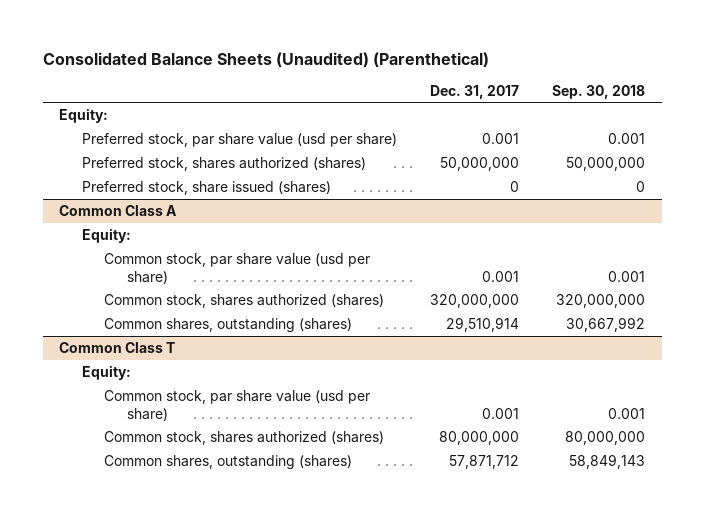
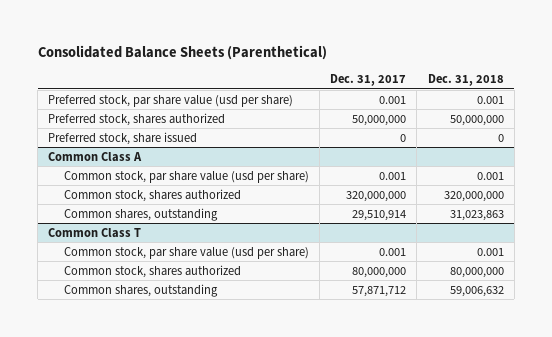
[42,51,489,67] Consolidated Balance Sheets (Unaudited) (Parenthetical) -> [37,45,327,61] Consolidated Balance Sheets (Parenthetical)
[552,84,646,99] Sep. 30, 2018 -> none
none -> [427,74,504,87] Dec. 31, 2018
[59,107,109,123] Equity: -> none
[81,156,366,171] Preferred stock, shares authorized (shares) -> [48,112,226,126] Preferred stock, shares authorized
[81,180,331,195] Preferred stock, share issued (shares) -> [48,131,198,145] Preferred stock, share issued
[81,227,131,243] Equity: -> none
[104,293,385,308] Common stock, shares authorized (shares) -> [64,188,242,202] Common stock, shares authorized
[104,317,353,332] Common shares, outstanding (shares) -> [64,207,219,221] Common shares, outstanding
[81,364,131,380] Equity: -> none
[104,430,385,445] Common stock, shares authorized (shares) -> [64,264,242,278] Common stock, shares authorized
[104,454,353,469] Common shares, outstanding (shares) -> [64,283,219,297] Common shares, outstanding

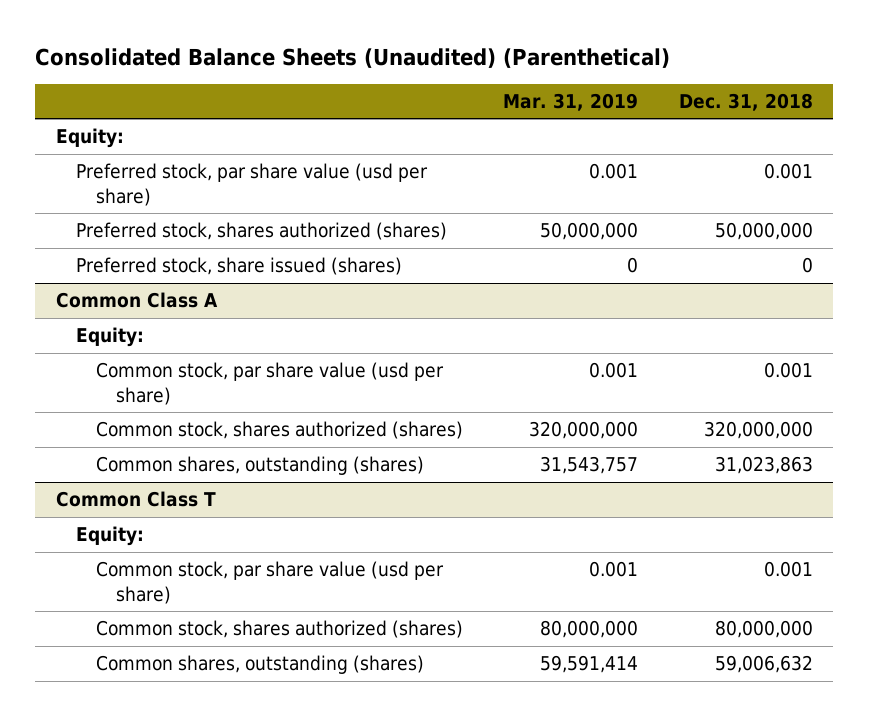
[37,45,327,61] Consolidated Balance Sheets (Parenthetical) -> [35,47,671,68] Consolidated Balance Sheets (Unaudited) (Parenthetical)
[330,74,407,87] Dec. 31, 2017 -> none
none -> [503,93,639,112] Mar. 31, 2019
none -> [55,128,124,149] Equity:
[48,112,226,126] Preferred stock, shares authorized -> [75,222,447,241] Preferred stock, shares authorized (shares)
[48,131,198,145] Preferred stock, share issued -> [75,257,402,276] Preferred stock, share issued (shares)
none -> [75,327,144,348] Equity:
[64,188,242,202] Common stock, shares authorized -> [95,421,463,440] Common stock, shares authorized (shares)
[64,207,219,221] Common shares, outstanding -> [95,456,424,476] Common shares, outstanding (shares)
none -> [75,526,144,547] Equity:
[64,264,242,278] Common stock, shares authorized -> [95,620,463,639] Common stock, shares authorized (shares)
[64,283,219,297] Common shares, outstanding -> [95,655,424,675] Common shares, outstanding (shares)

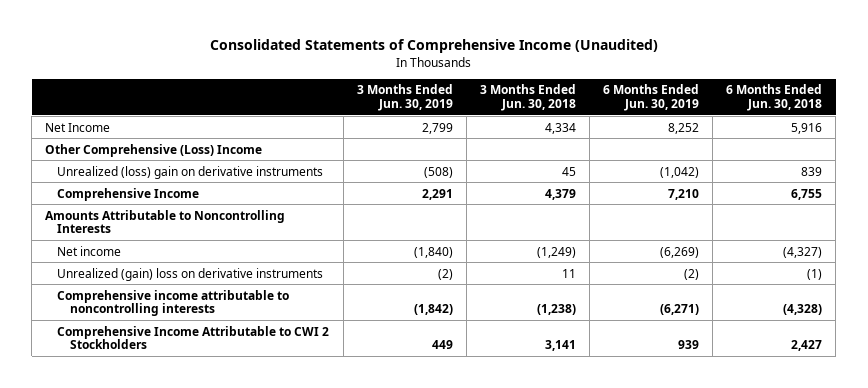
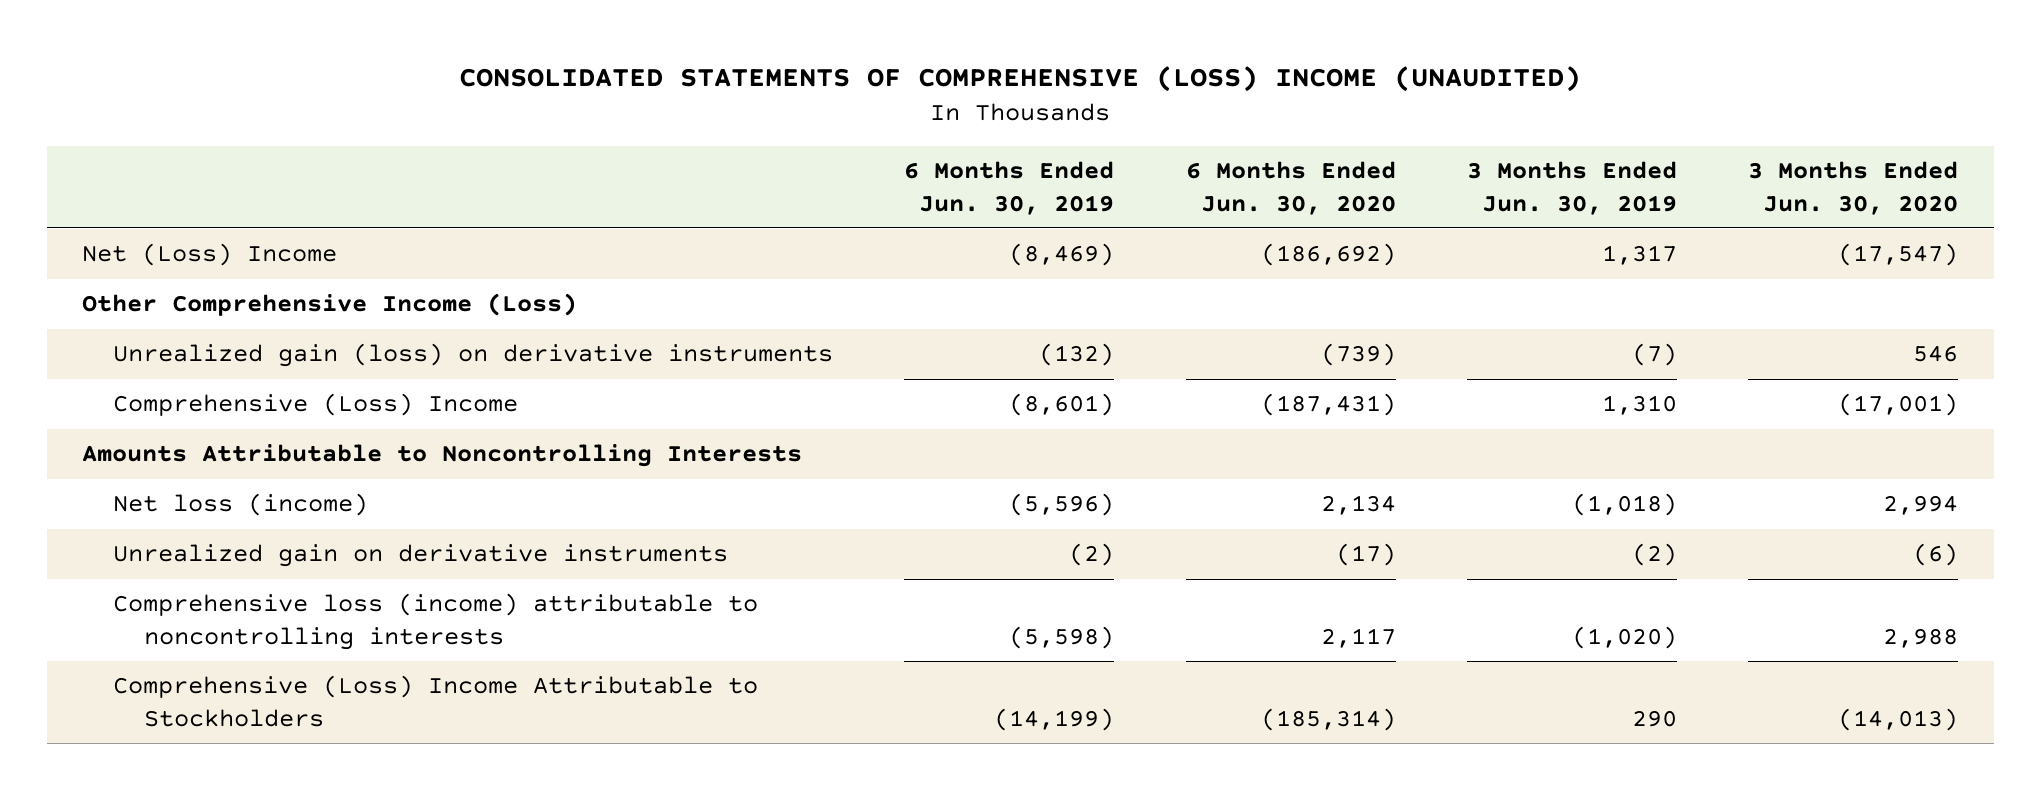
[209,39,658,54] Consolidated Statements of Comprehensive Income (Unaudited) -> [459,66,1582,93] CONSOLIDATED STATEMENTS OF COMPREHENSIVE (LOSS) INCOME (UNAUDITED)
[479,84,576,112] 3 Months Ended Jun. 30, 2018 -> none
[726,84,823,112] 6 Months Ended Jun. 30, 2018 -> none
none -> [1185,160,1396,215] 6 Months Ended Jun. 30, 2020
none -> [1748,160,1959,215] 3 Months Ended Jun. 30, 2020
[45,122,111,132] Net Income -> [82,243,338,267] Net (Loss) Income
[421,122,453,134] 2,799 -> [1602,245,1678,266] 1,317
[668,122,700,134] 8,252 -> [1009,243,1115,267] (8,469)
[45,143,263,157] Other Comprehensive (Loss) Income -> [82,293,578,317] Other Comprehensive Income (Loss)
[57,165,324,179] Unrealized (loss) gain on derivative instruments -> [113,343,834,368] Unrealized gain (loss) on derivative instruments
[423,166,453,178] (508) -> [1632,343,1678,367] (7)
[660,166,700,178] (1,042) -> [1039,343,1115,367] (132)
[57,187,200,201] Comprehensive Income -> [113,393,519,417] Comprehensive (Loss) Income
[421,188,453,200] 2,291 -> [1602,395,1678,416] 1,310
[668,188,700,200] 7,210 -> [1009,393,1115,417] (8,601)
[57,245,122,256] Net income -> [113,493,369,517] Net loss (income)
[413,246,453,258] (1,840) -> [1572,493,1678,517] (1,018)
[660,246,700,258] (6,269) -> [1009,493,1115,517] (5,596)
[57,267,324,281] Unrealized (gain) loss on derivative instruments -> [113,544,729,568] Unrealized gain on derivative instruments
[57,289,290,317] Comprehensive income attributable to noncontrolling interests -> [113,593,759,650] Comprehensive loss (income) attributable to noncontrolling interests
[413,304,453,316] (1,842) -> [1572,625,1678,649] (1,020)
[660,304,700,316] (6,271) -> [1009,625,1115,649] (5,598)
[57,325,330,350] Comprehensive Income Attributable to CWI 2 Stockholders -> [113,675,759,727] Comprehensive (Loss) Income Attributable to Stockholders
[431,340,453,350] 449 -> [1632,709,1678,727] 290
[678,340,700,350] 939 -> [994,707,1115,731] (14,199)

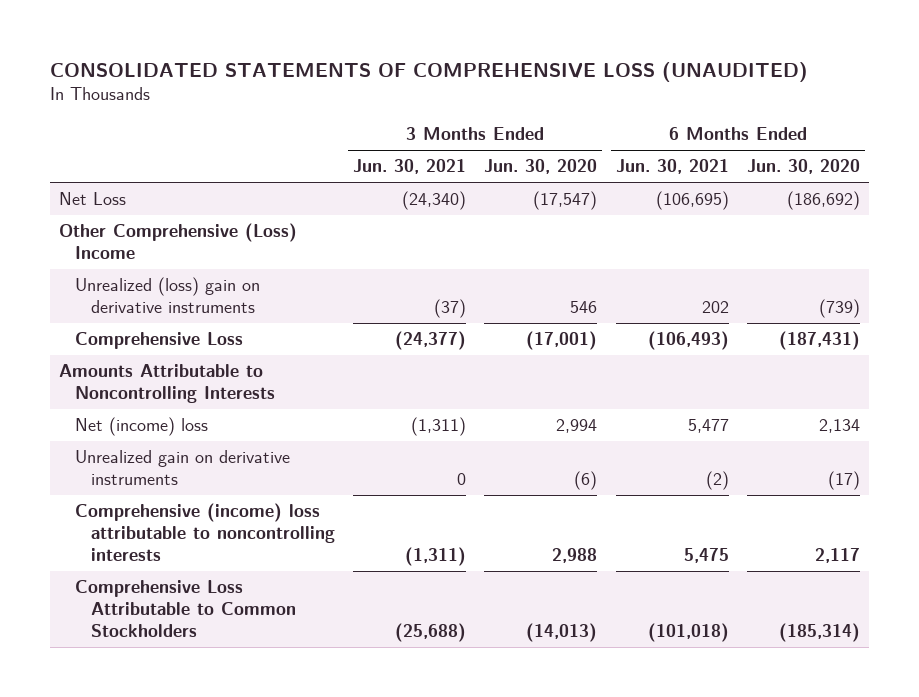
[459,66,1582,93] CONSOLIDATED STATEMENTS OF COMPREHENSIVE (LOSS) INCOME (UNAUDITED) -> [49,61,808,82] CONSOLIDATED STATEMENTS OF COMPREHENSIVE LOSS (UNAUDITED)
[904,160,1115,215] 6 Months Ended Jun. 30, 2019 -> none
[1467,160,1678,215] 3 Months Ended Jun. 30, 2019 -> none
none -> [353,159,467,175] Jun. 30, 2021
none -> [615,159,729,175] Jun. 30, 2021
[82,243,338,267] Net (Loss) Income -> [59,192,127,206] Net Loss
[82,293,578,317] Other Comprehensive Income (Loss) -> [59,223,298,259] Other Comprehensive (Loss) Income
[113,343,834,368] Unrealized gain (loss) on derivative instruments -> [74,277,260,313] Unrealized (loss) gain on derivative instruments
[113,393,519,417] Comprehensive (Loss) Income -> [74,332,243,350] Comprehensive Loss
[113,493,369,517] Net loss (income) -> [74,417,208,437] Net (income) loss
[113,593,759,650] Comprehensive loss (income) attributable to noncontrolling interests -> [74,503,335,561] Comprehensive (income) loss attributable to noncontrolling interests
[113,675,759,727] Comprehensive (Loss) Income Attributable to Stockholders -> [74,580,296,637] Comprehensive Loss Attributable to Common Stockholders

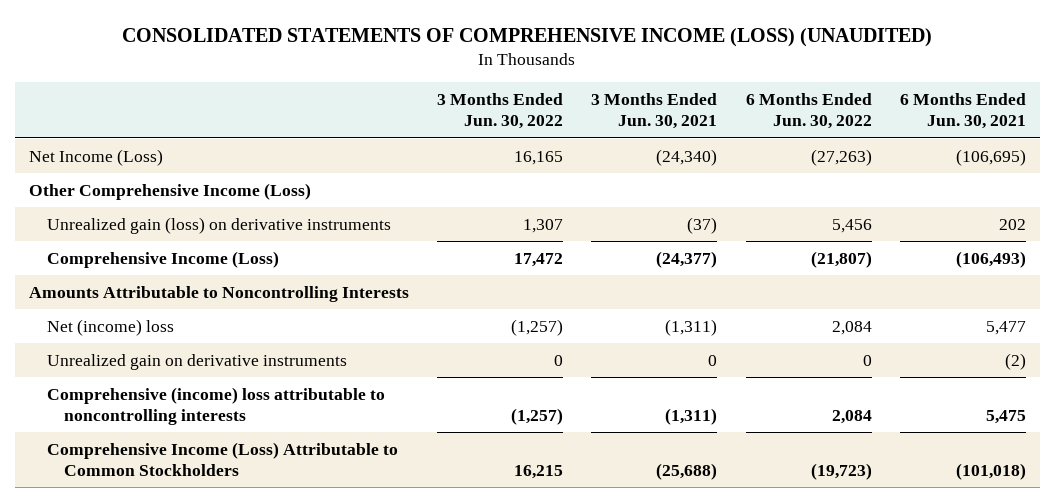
[49,61,808,82] CONSOLIDATED STATEMENTS OF COMPREHENSIVE LOSS (UNAUDITED) -> [122,27,933,47] CONSOLIDATED STATEMENTS OF COMPREHENSIVE INCOME (LOSS) (UNAUDITED)
[484,159,598,175] Jun. 30, 2020 -> none
[747,159,861,175] Jun. 30, 2020 -> none
none -> [437,93,564,130] 3 Months Ended Jun. 30, 2022
none -> [745,93,872,130] 6 Months Ended Jun. 30, 2022
[59,192,127,206] Net Loss -> [29,148,164,166] Net Income (Loss)
[59,223,298,259] Other Comprehensive (Loss) Income -> [29,182,312,200] Other Comprehensive Income (Loss)
[74,277,260,313] Unrealized (loss) gain on derivative instruments -> [46,216,391,234] Unrealized gain (loss) on derivative instruments
[74,332,243,350] Comprehensive Loss -> [46,250,279,268] Comprehensive Income (Loss)
[74,580,296,637] Comprehensive Loss Attributable to Common Stockholders -> [46,441,398,476] Comprehensive Income (Loss) Attributable to Common Stockholders

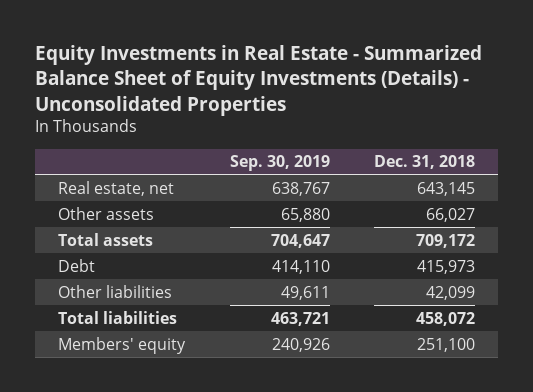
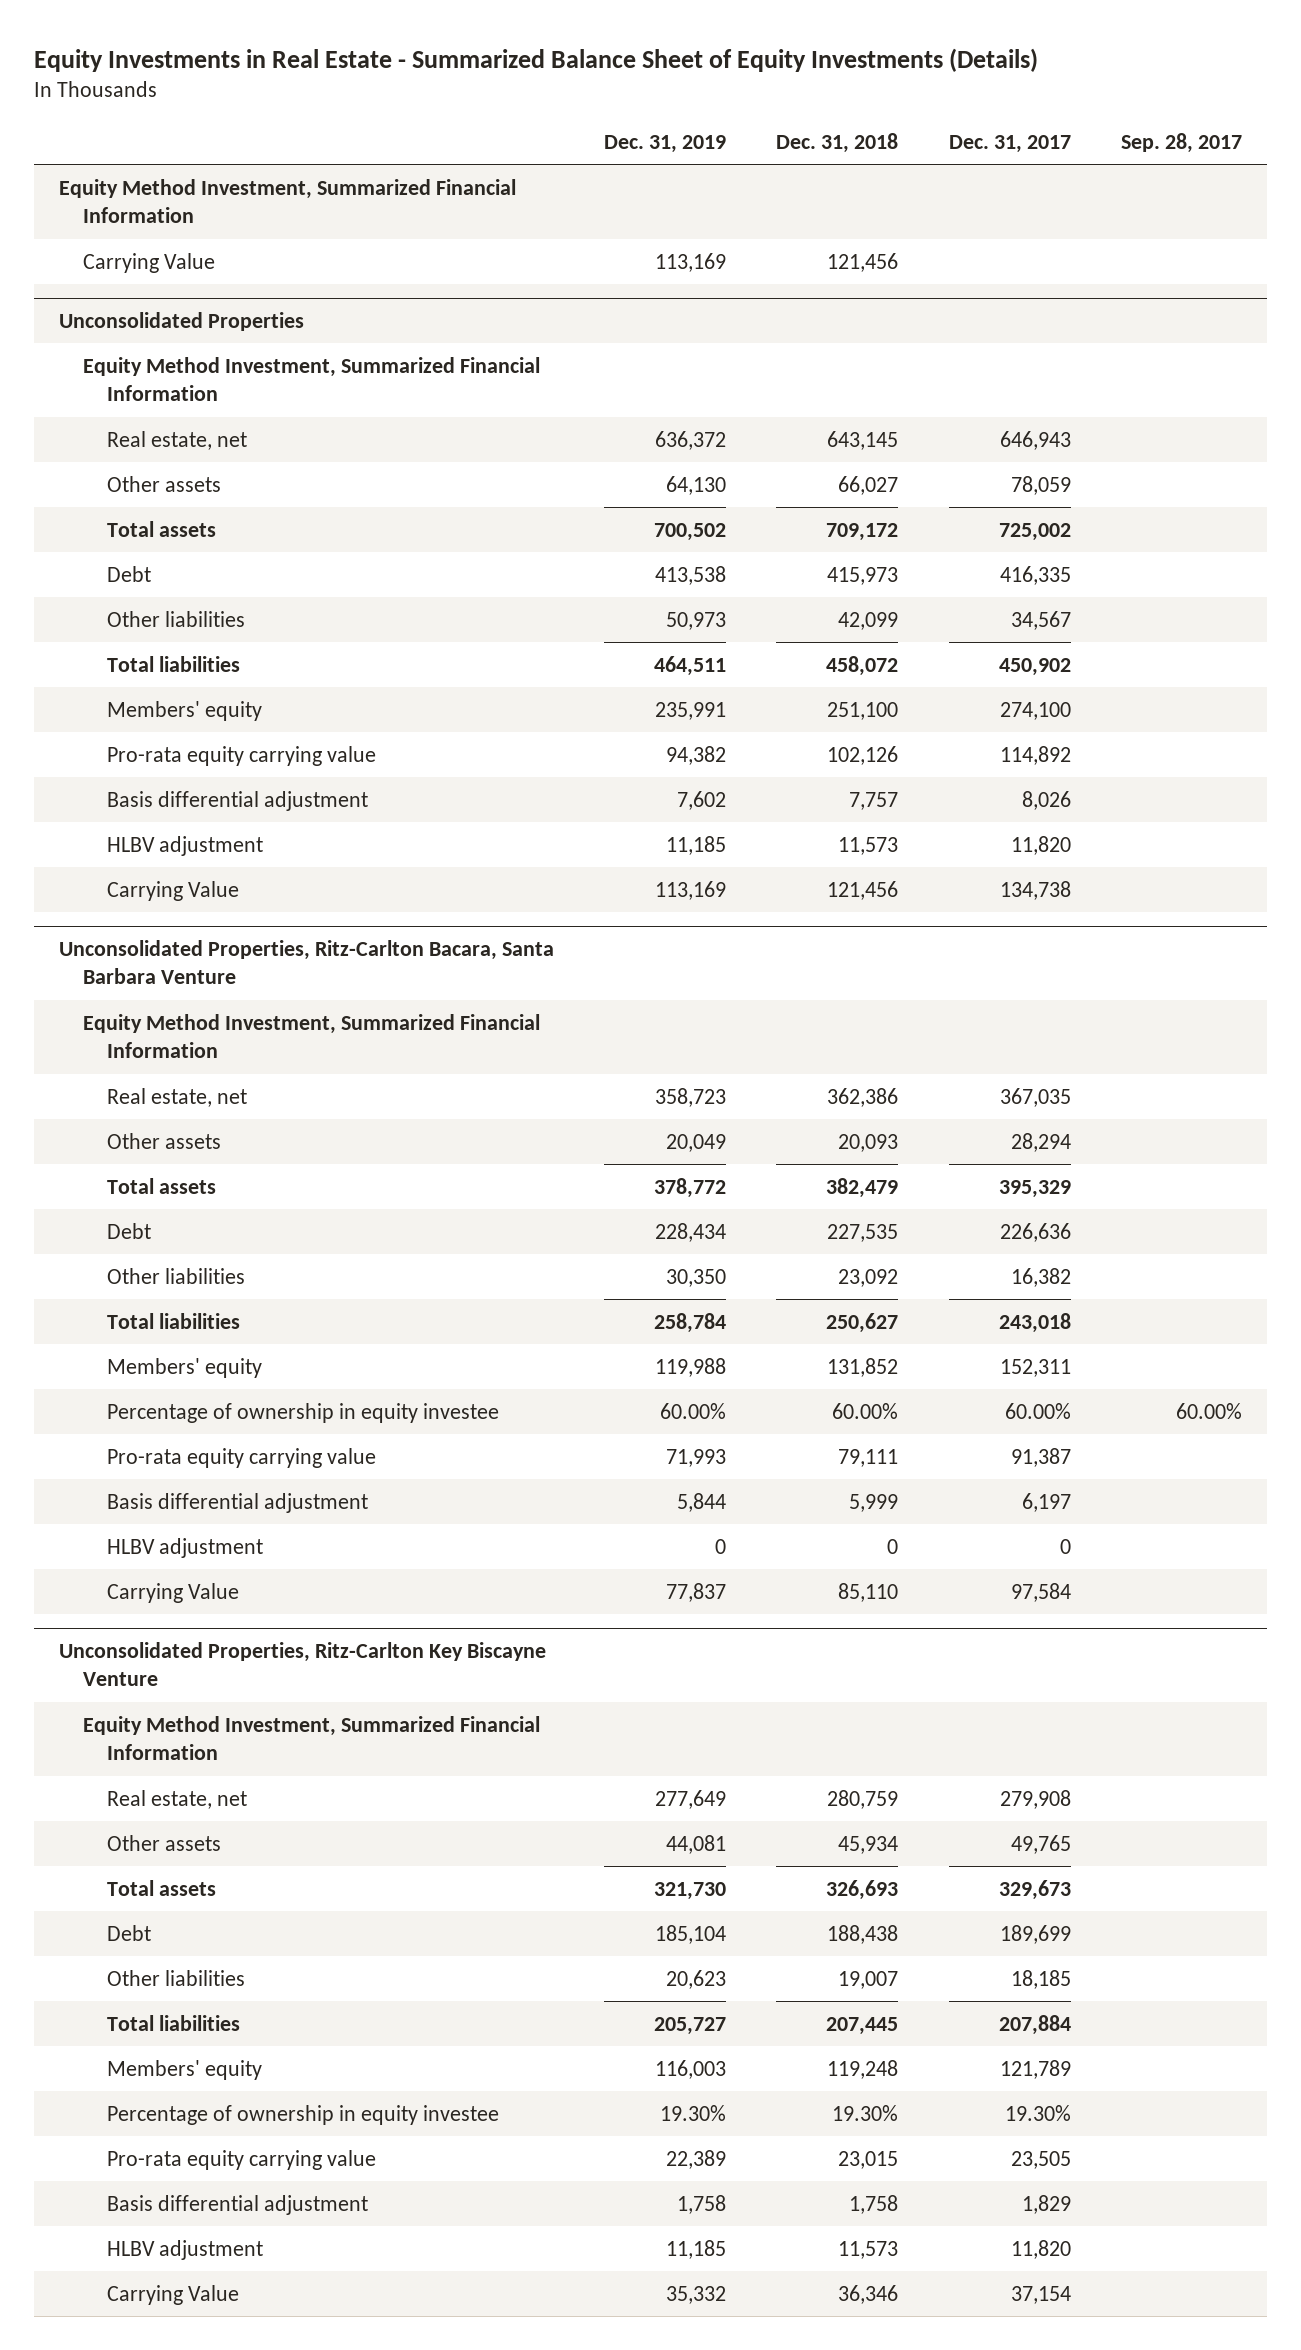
[35,45,483,116] Equity Investments in Real Estate - Summarized Balance Sheet of Equity Investments (Details) - Unconsolidated Properties -> [33,47,1038,72] Equity Investments in Real Estate - Summarized Balance Sheet of Equity Investments (Details)
[229,155,330,172] Sep. 30, 2019 -> none
none -> [604,135,727,154] Dec. 31, 2019
none -> [948,135,1071,154] Dec. 31, 2017
none -> [1120,133,1242,154] Sep. 28, 2017
none -> [58,178,516,224] Equity Method Investment, Summarized Financial Information
none -> [82,252,215,273] Carrying Value
none -> [58,311,304,331] Unconsolidated Properties
none -> [82,356,540,402] Equity Method Investment, Summarized Financial Information
none -> [107,745,377,766] Pro-rata equity carrying value
none -> [107,790,369,811] Basis differential adjustment
none -> [107,835,264,856] HLBV adjustment
none -> [107,880,240,901] Carrying Value
none -> [58,939,554,985] Unconsolidated Properties, Ritz-Carlton Bacara, Santa Barbara Venture
none -> [82,1013,540,1059] Equity Method Investment, Summarized Financial Information
none -> [107,1087,248,1107] Real estate, net
none -> [107,1132,222,1149] Other assets
none -> [107,1177,217,1194] Total assets
none -> [107,1222,152,1239] Debt
none -> [107,1267,246,1284] Other liabilities
none -> [107,1312,241,1329] Total liabilities
none -> [107,1357,263,1378] Members' equity
none -> [107,1402,500,1423] Percentage of ownership in equity investee
none -> [107,1447,377,1468] Pro-rata equity carrying value
none -> [107,1492,369,1513] Basis differential adjustment
none -> [107,1537,264,1558] HLBV adjustment
none -> [107,1582,240,1603] Carrying Value
none -> [58,1641,546,1687] Unconsolidated Properties, Ritz-Carlton Key Biscayne Venture
none -> [82,1715,540,1761] Equity Method Investment, Summarized Financial Information
none -> [107,1789,248,1809] Real estate, net
none -> [107,1834,222,1851] Other assets
none -> [107,1879,217,1896] Total assets
none -> [107,1924,152,1941] Debt
none -> [107,1969,246,1986] Other liabilities
none -> [107,2014,241,2031] Total liabilities
none -> [107,2059,263,2080] Members' equity
none -> [107,2104,500,2125] Percentage of ownership in equity investee
none -> [107,2149,377,2170] Pro-rata equity carrying value
none -> [107,2194,369,2215] Basis differential adjustment
none -> [107,2239,264,2260] HLBV adjustment
none -> [107,2284,240,2305] Carrying Value

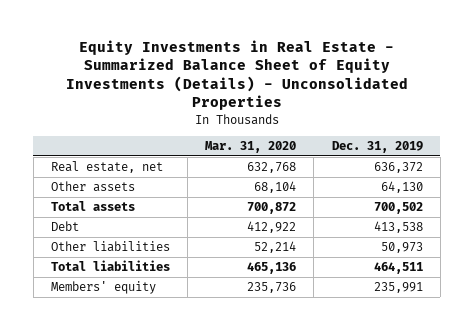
[33,47,1038,72] Equity Investments in Real Estate - Summarized Balance Sheet of Equity Investments (Details) -> [65,39,408,111] Equity Investments in Real Estate - Summarized Balance Sheet of Equity Investments (Details) - Unconsolidated Properties
[776,133,899,154] Dec. 31, 2018 -> none
[948,135,1071,154] Dec. 31, 2017 -> none
[1120,133,1242,154] Sep. 28, 2017 -> none
none -> [205,140,297,153] Mar. 31, 2020
[58,178,516,224] Equity Method Investment, Summarized Financial Information -> none
[82,252,215,273] Carrying Value -> none
[58,311,304,331] Unconsolidated Properties -> none
[82,356,540,402] Equity Method Investment, Summarized Financial Information -> none
[107,745,377,766] Pro-rata equity carrying value -> none
[107,790,369,811] Basis differential adjustment -> none
[107,835,264,856] HLBV adjustment -> none
[107,880,240,901] Carrying Value -> none
[58,939,554,985] Unconsolidated Properties, Ritz-Carlton Bacara, Santa Barbara Venture -> none
[82,1013,540,1059] Equity Method Investment, Summarized Financial Information -> none
[107,1087,248,1107] Real estate, net -> none
[107,1132,222,1149] Other assets -> none
[107,1177,217,1194] Total assets -> none
[107,1222,152,1239] Debt -> none
[107,1267,246,1284] Other liabilities -> none
[107,1312,241,1329] Total liabilities -> none
[107,1357,263,1378] Members' equity -> none
[107,1402,500,1423] Percentage of ownership in equity investee -> none
[107,1447,377,1468] Pro-rata equity carrying value -> none
[107,1492,369,1513] Basis differential adjustment -> none
[107,1537,264,1558] HLBV adjustment -> none
[107,1582,240,1603] Carrying Value -> none
[58,1641,546,1687] Unconsolidated Properties, Ritz-Carlton Key Biscayne Venture -> none
[82,1715,540,1761] Equity Method Investment, Summarized Financial Information -> none
[107,1789,248,1809] Real estate, net -> none
[107,1834,222,1851] Other assets -> none
[107,1879,217,1896] Total assets -> none
[107,1924,152,1941] Debt -> none
[107,1969,246,1986] Other liabilities -> none
[107,2014,241,2031] Total liabilities -> none
[107,2059,263,2080] Members' equity -> none
[107,2104,500,2125] Percentage of ownership in equity investee -> none
[107,2149,377,2170] Pro-rata equity carrying value -> none
[107,2194,369,2215] Basis differential adjustment -> none
[107,2239,264,2260] HLBV adjustment -> none
[107,2284,240,2305] Carrying Value -> none

